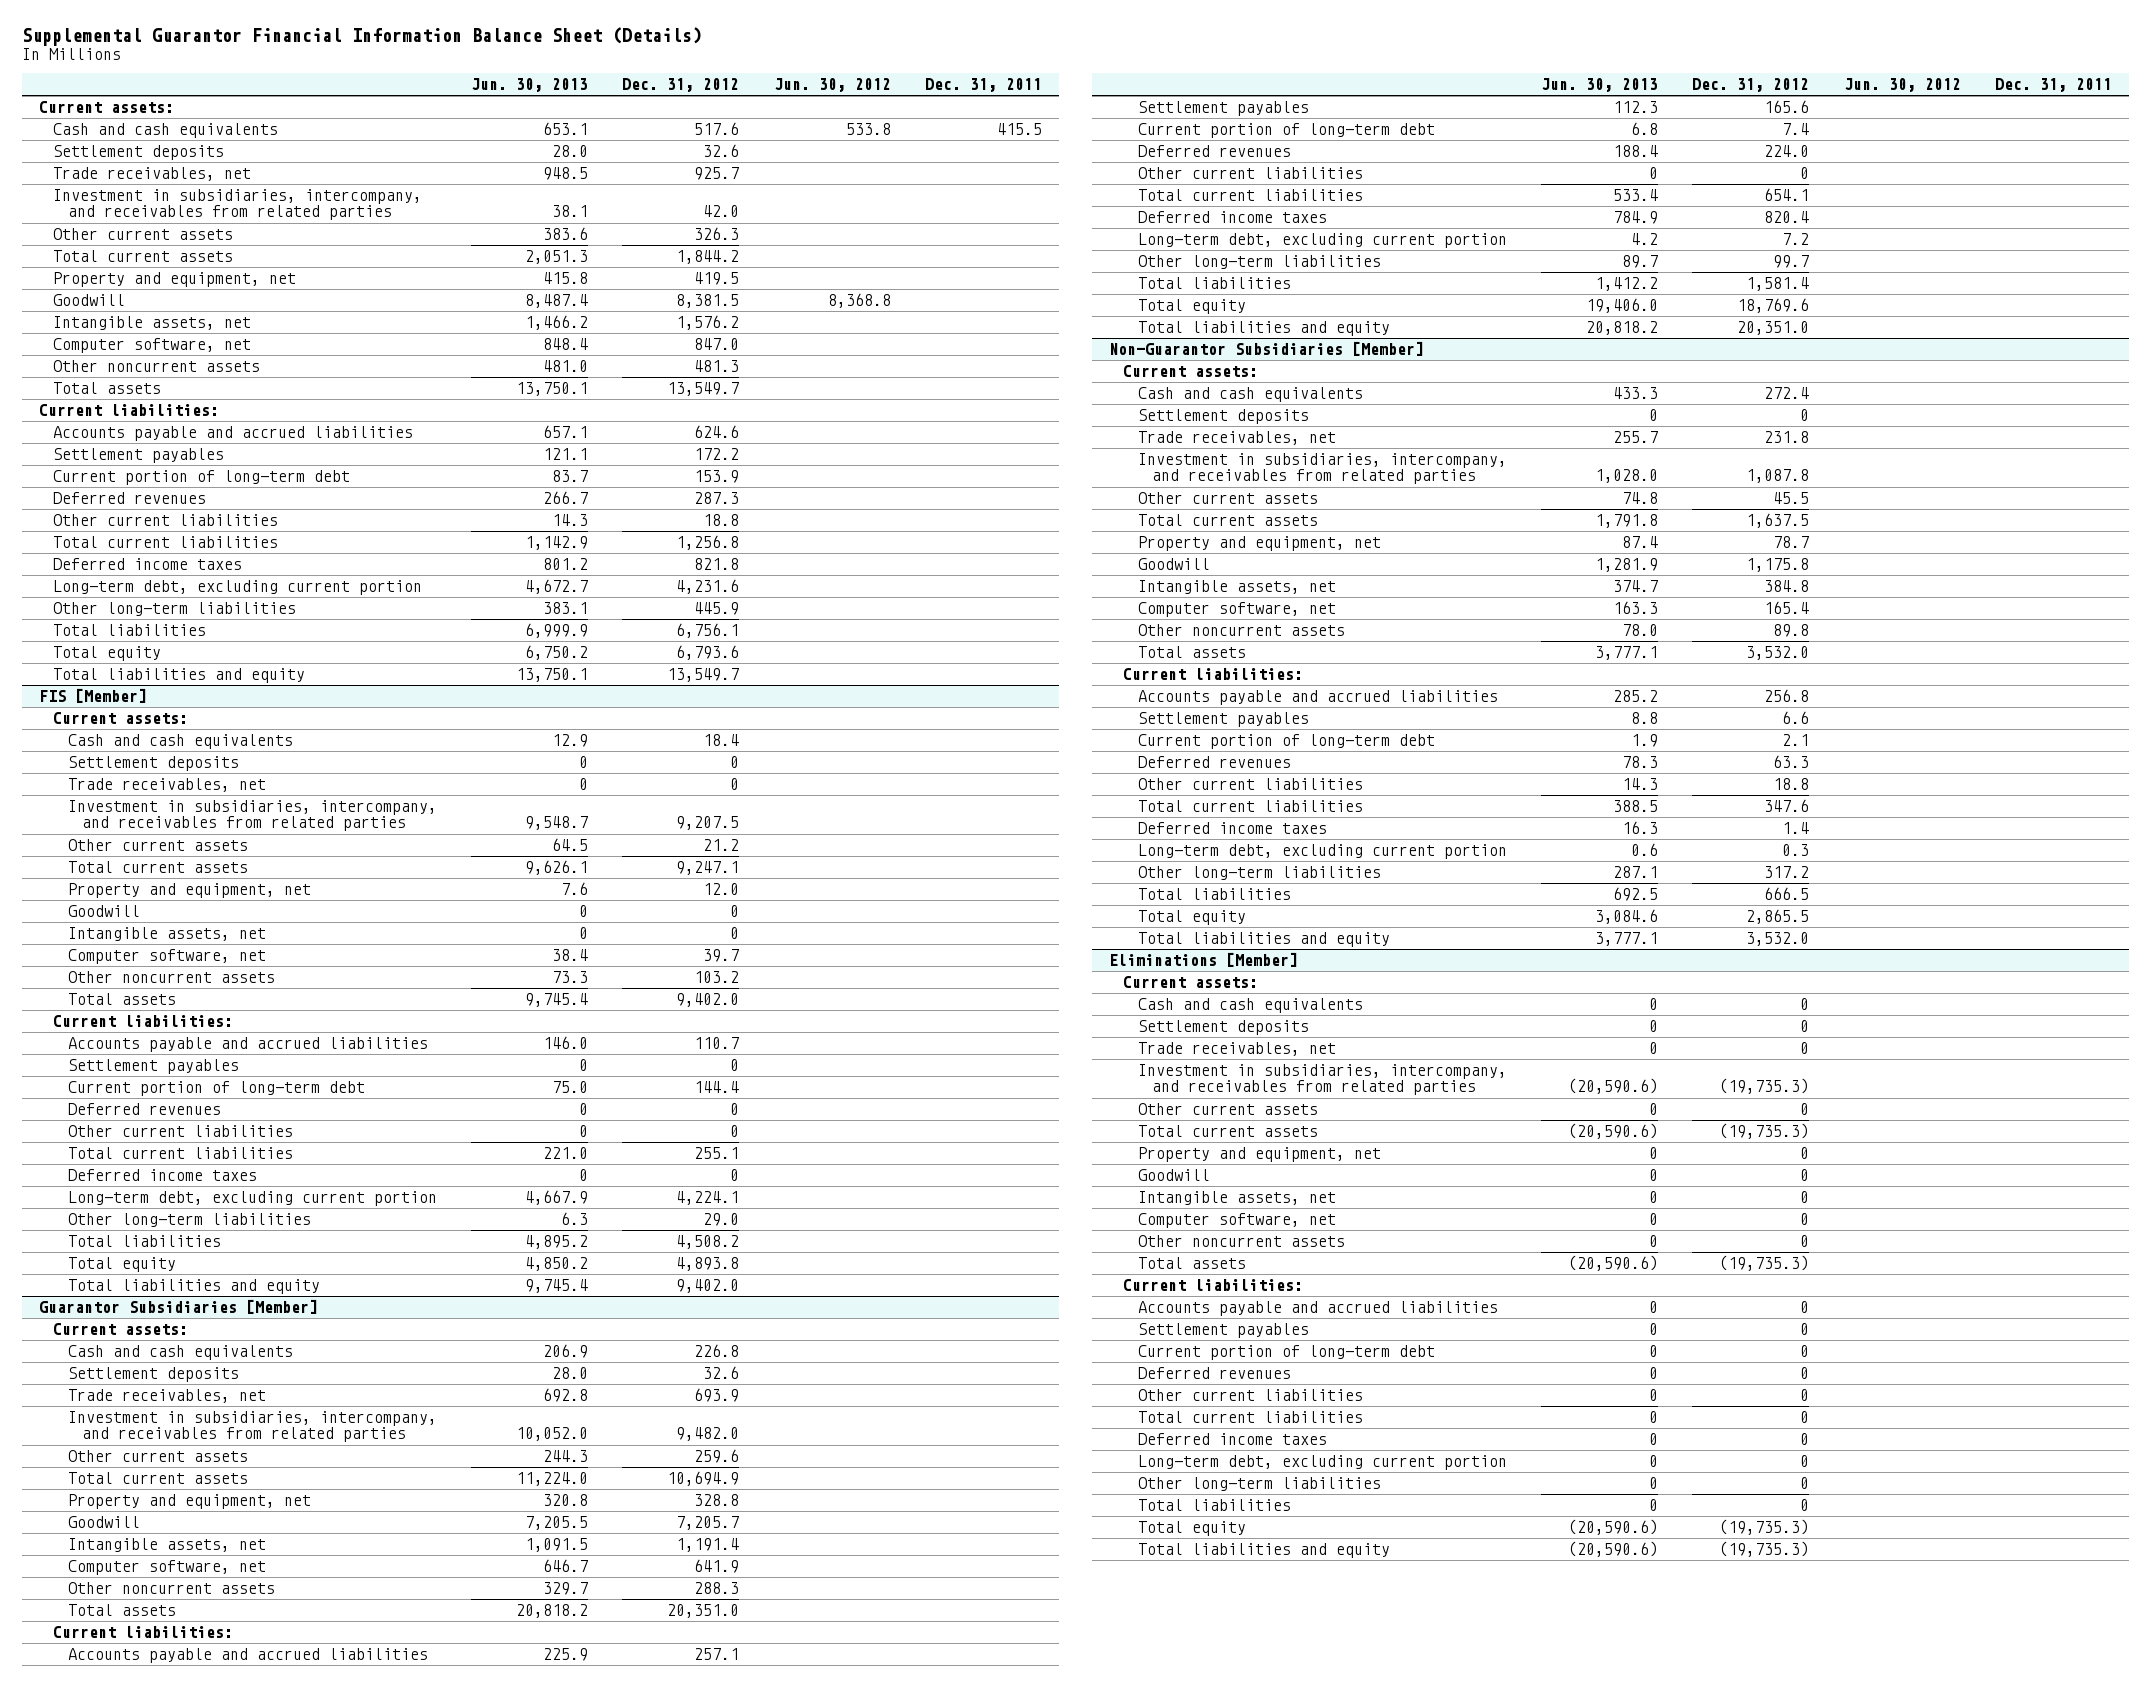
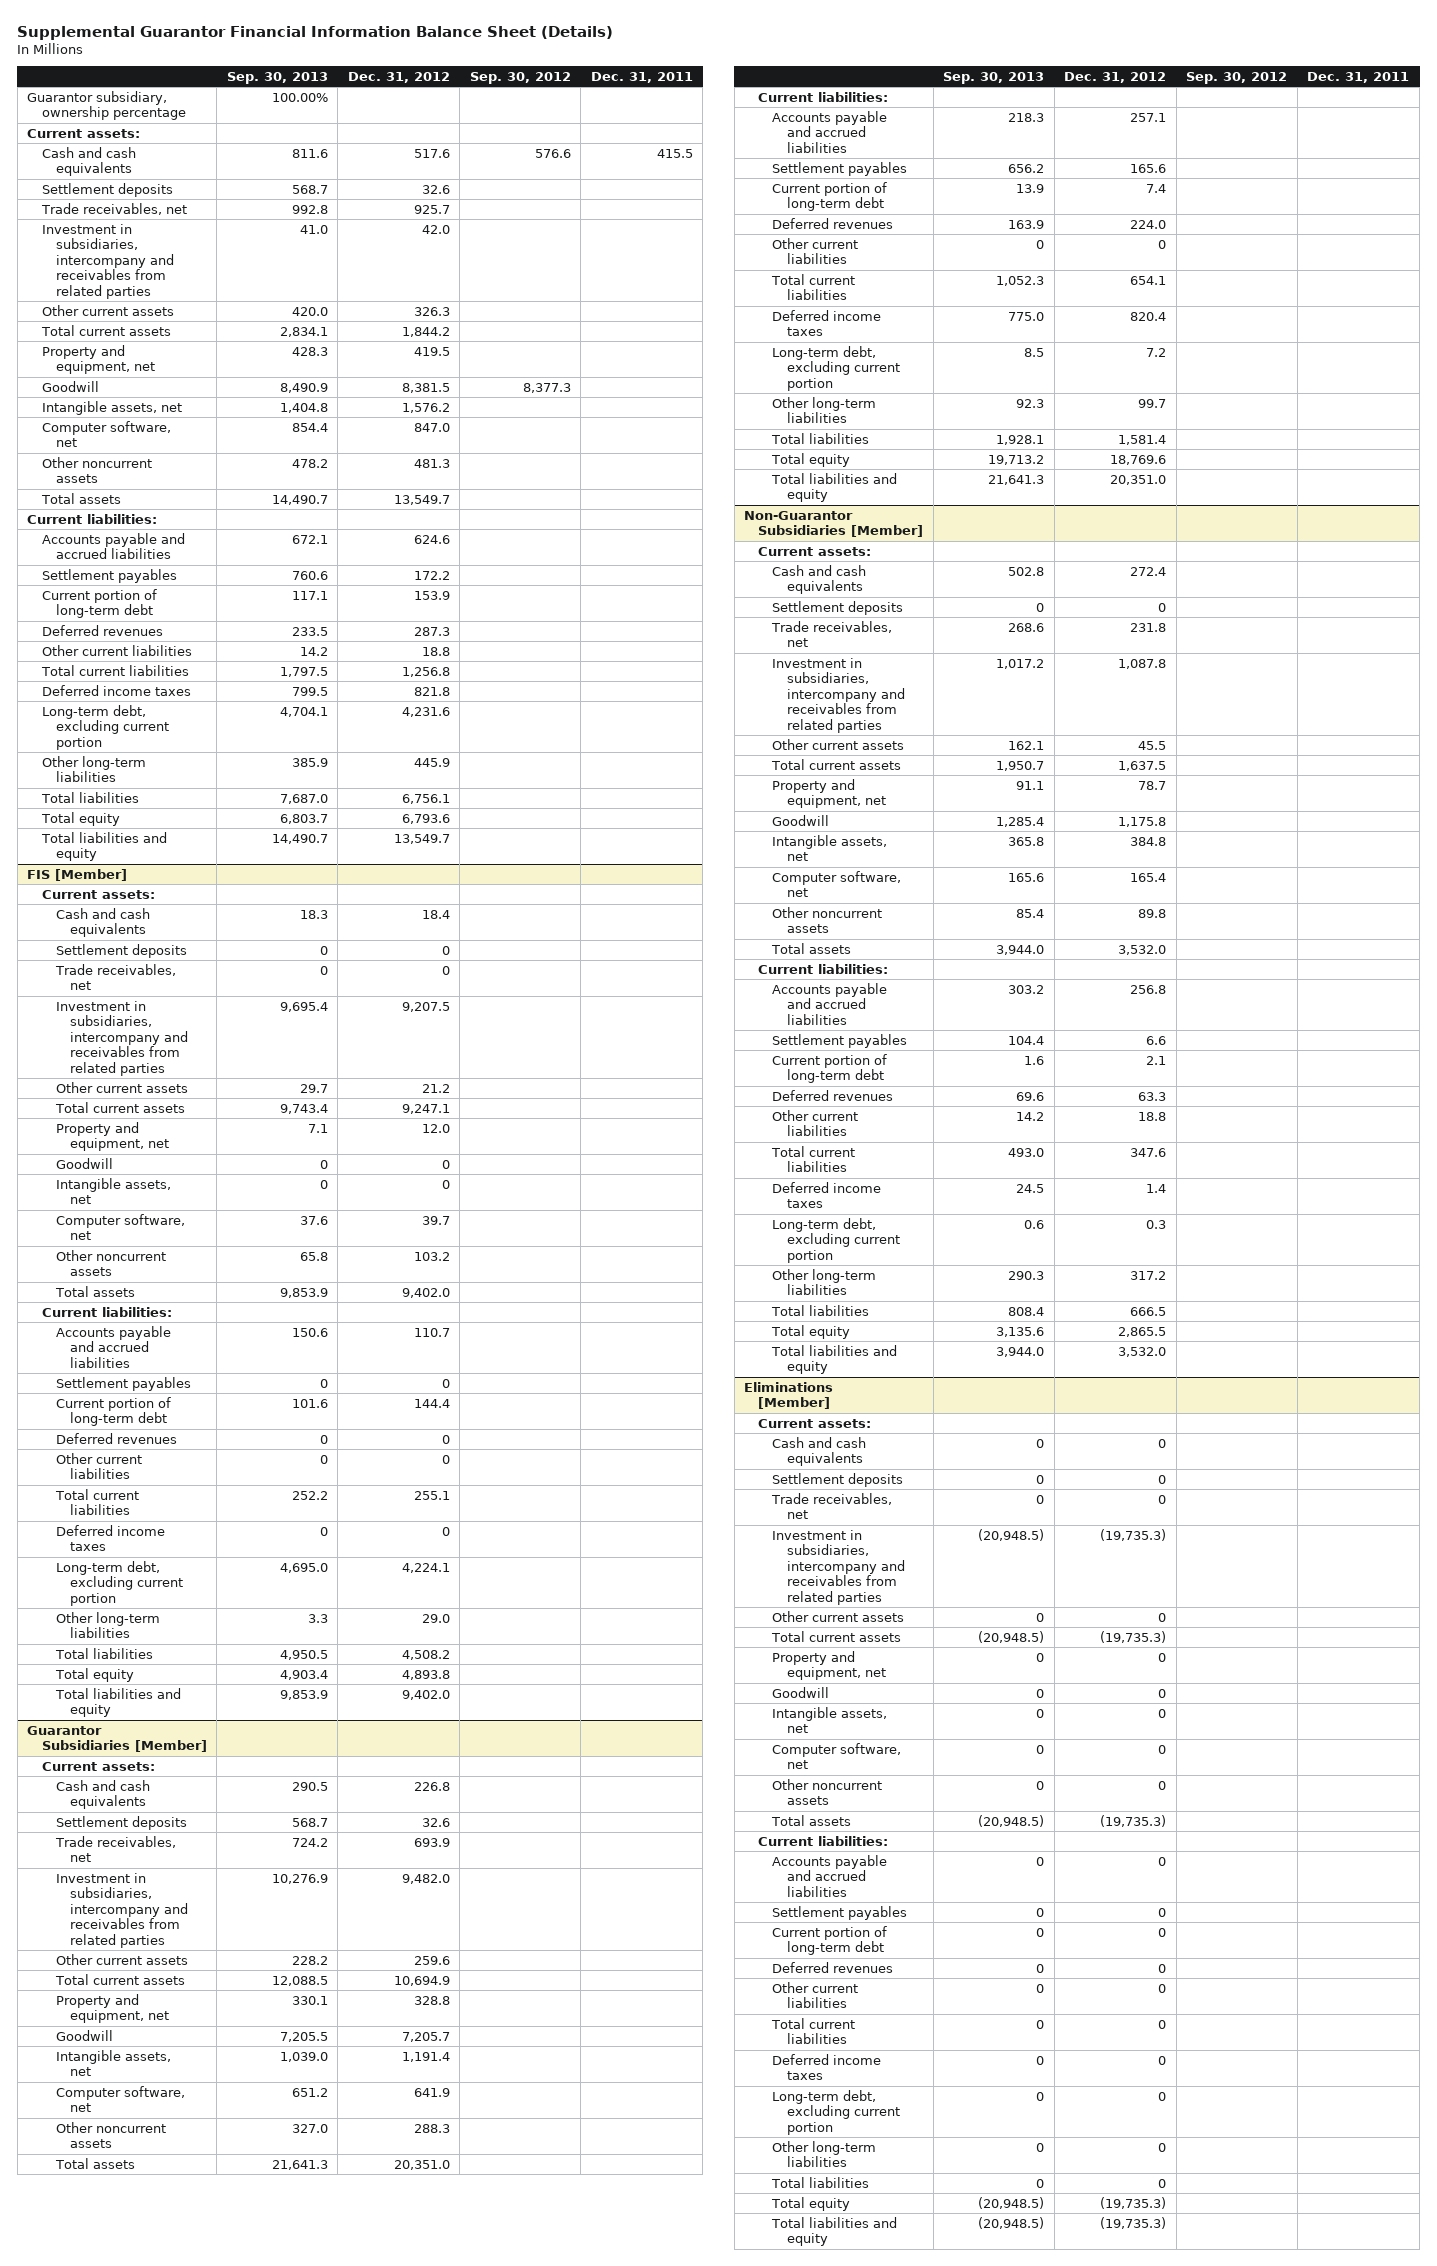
[470,78,588,93] Jun. 30, 2013 -> none
[773,78,891,93] Jun. 30, 2012 -> none
none -> [226,71,328,84] Sep. 30, 2013
none -> [469,71,571,84] Sep. 30, 2012
none -> [27,90,186,121] Guarantor subsidiary, ownership percentage
[53,189,423,221] Investment in subsidiaries, intercompany, and receivables from related parties -> [41,223,174,299] Investment in subsidiaries, intercompany and receivables from related parties
[67,800,437,832] Investment in subsidiaries, intercompany, and receivables from related parties -> [55,1000,188,1076] Investment in subsidiaries, intercompany and receivables from related parties
[67,1411,437,1443] Investment in subsidiaries, intercompany, and receivables from related parties -> [55,1872,188,1948] Investment in subsidiaries, intercompany and receivables from related parties
[1137,453,1507,485] Investment in subsidiaries, intercompany, and receivables from related parties -> [772,657,905,733] Investment in subsidiaries, intercompany and receivables from related parties
[1137,1064,1507,1096] Investment in subsidiaries, intercompany, and receivables from related parties -> [772,1529,905,1605] Investment in subsidiaries, intercompany and receivables from related parties

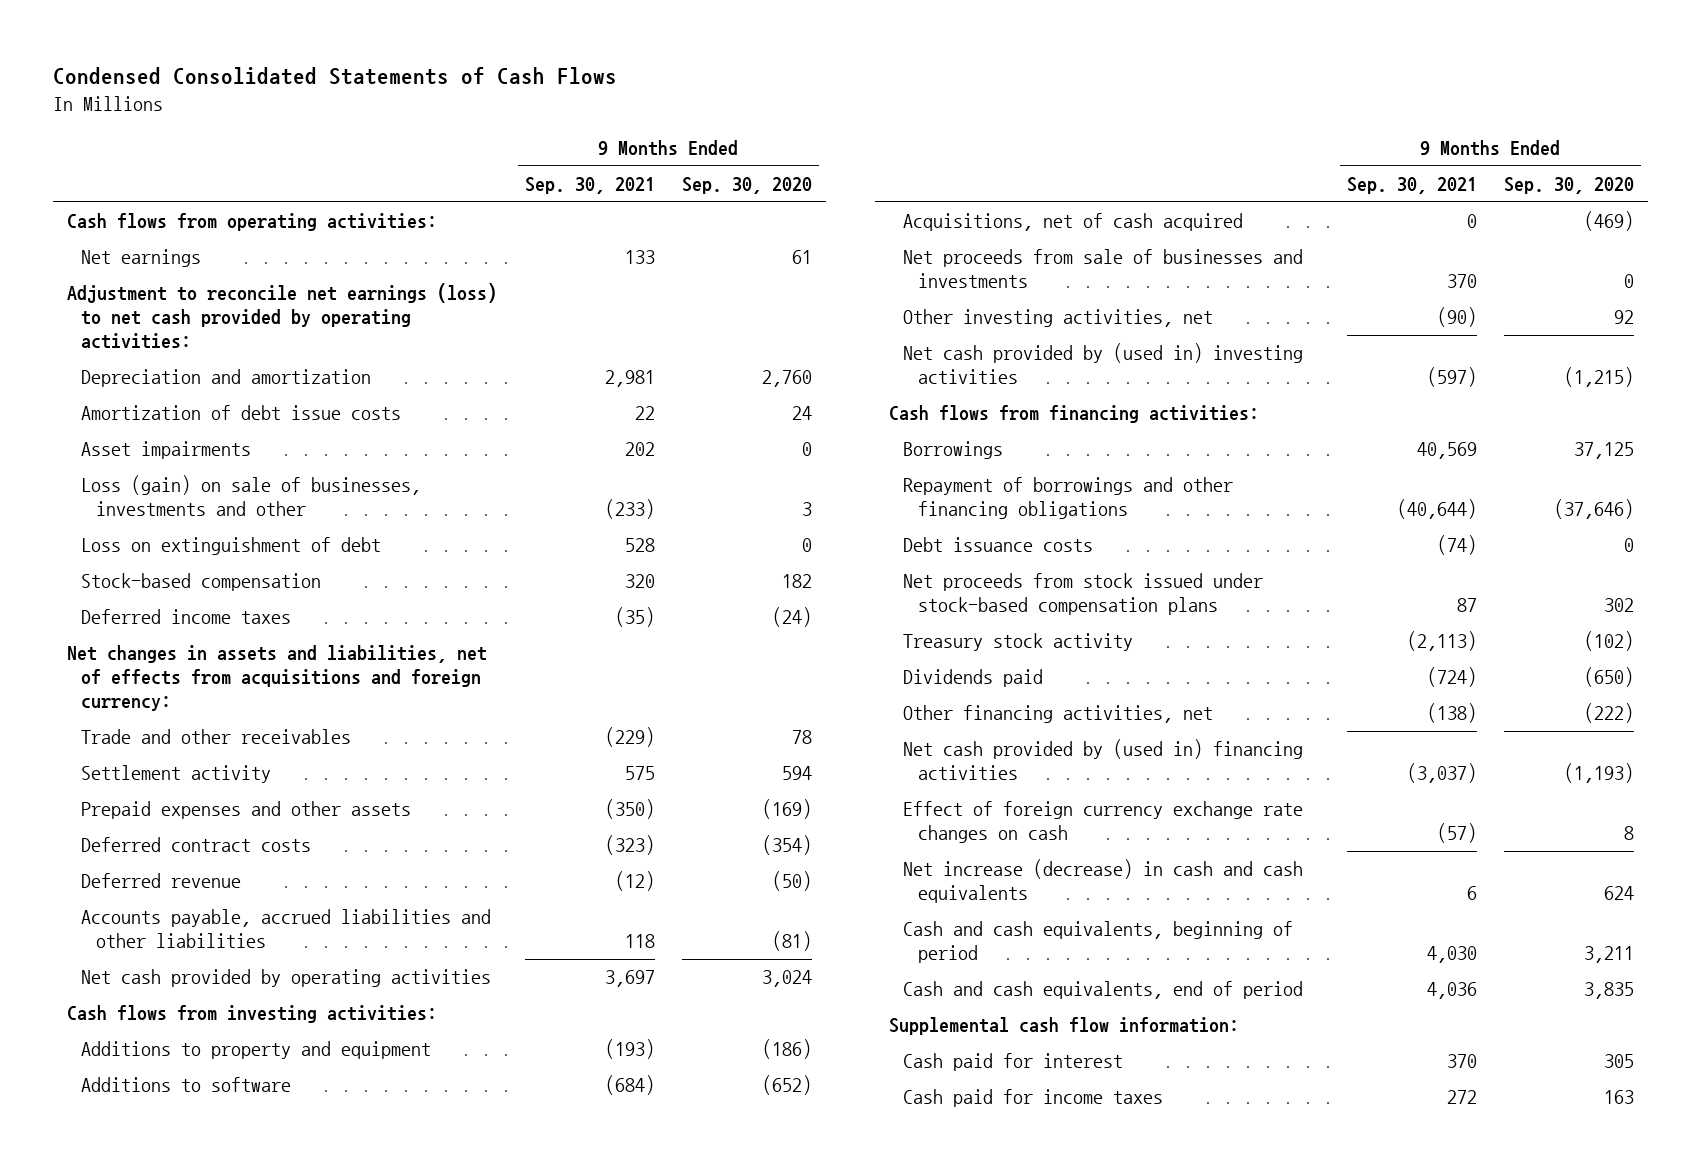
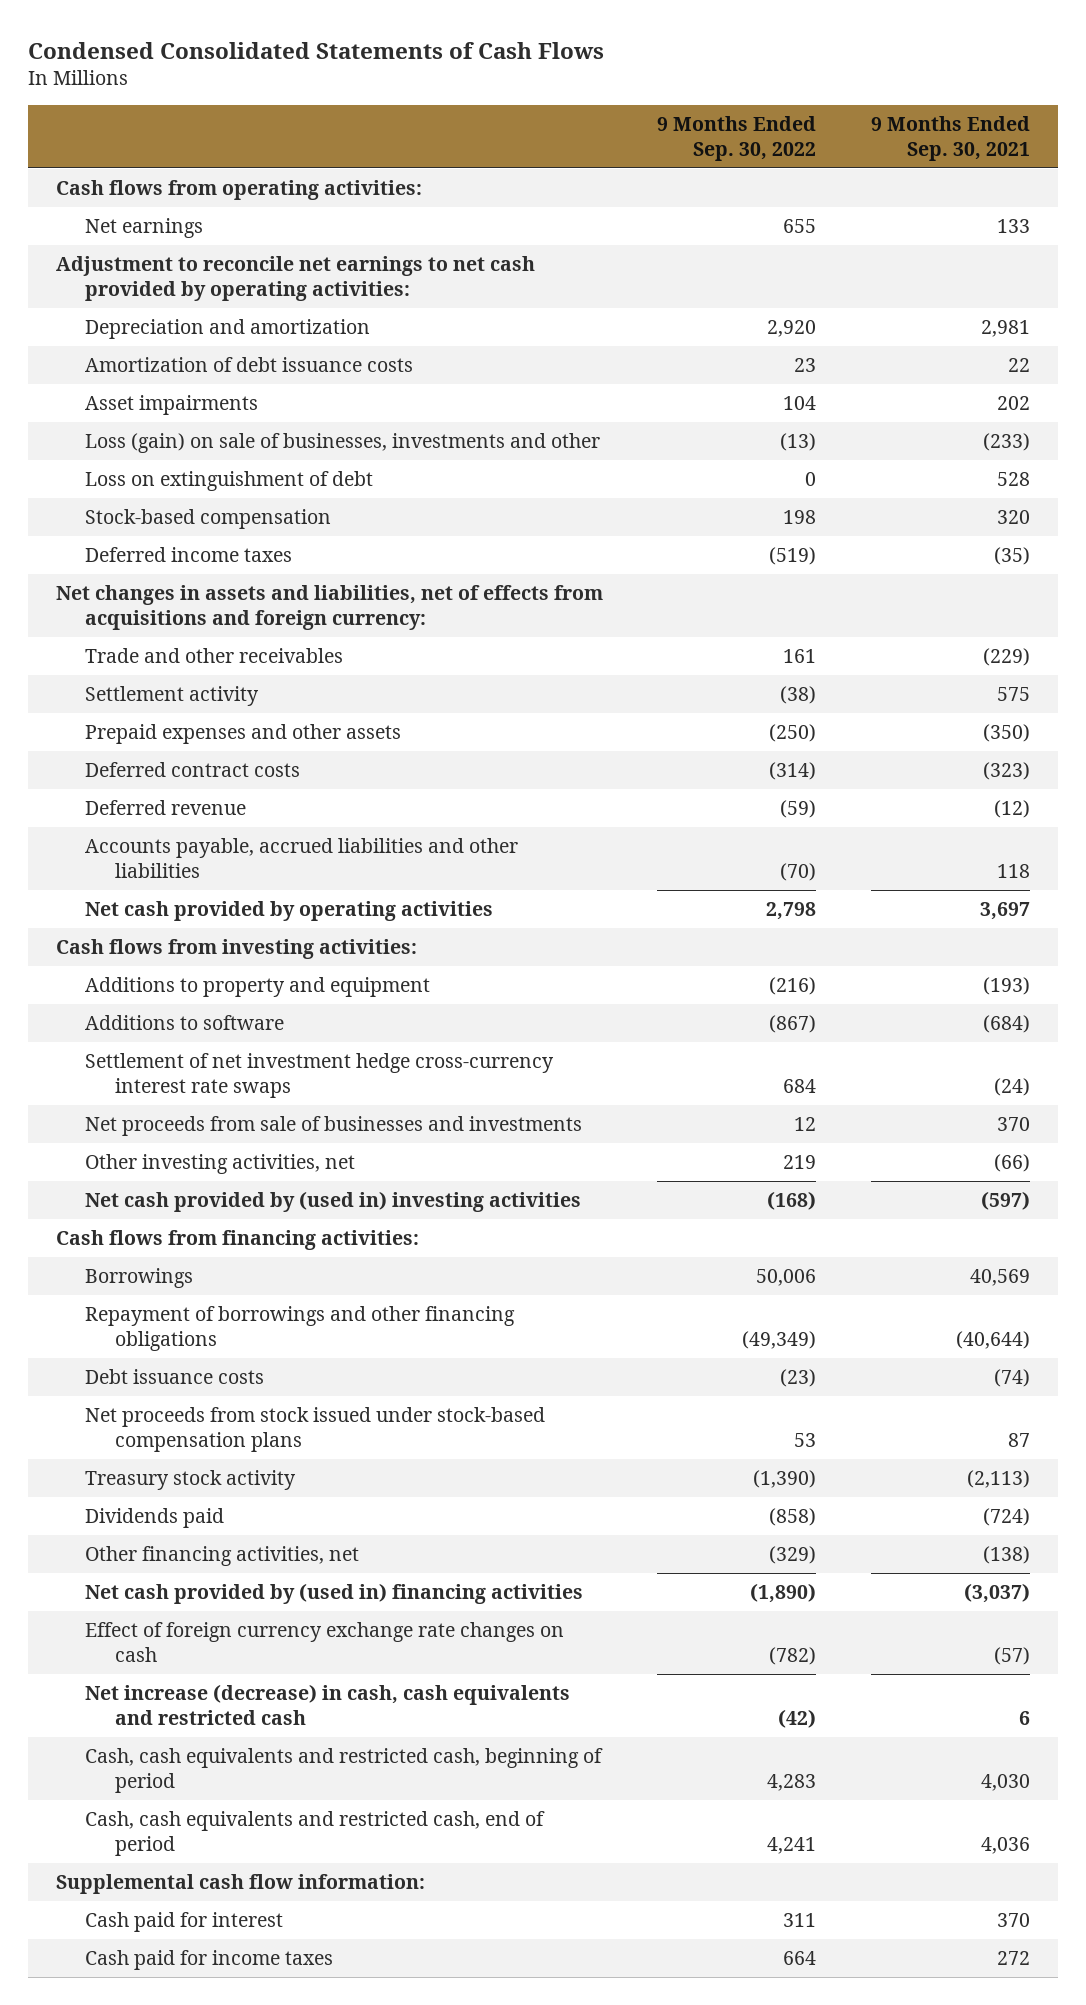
[682,177,813,195] Sep. 30, 2020 -> none
none -> [657,115,817,161] 9 Months Ended Sep. 30, 2022
[66,283,497,350] Adjustment to reconcile net earnings (loss) to net cash provided by operating activities: -> [55,256,535,301] Adjustment to reconcile net earnings to net cash provided by operating activities:
[81,405,402,421] Amortization of debt issue costs -> [85,357,414,373] Amortization of debt issuance costs
[903,213,1244,232] Acquisitions, net of cash acquired -> none
none -> [85,1053,555,1098] Settlement of net investment hedge cross-currency interest rate swaps
[1436,307,1477,328] (90) -> [994,1154,1031,1173] (66)
[903,859,1304,904] Net increase (decrease) in cash and cash equivalents -> [85,1684,571,1725] Net increase (decrease) in cash, cash equivalents and restricted cash
[903,921,1294,964] Cash and cash equivalents, beginning of period -> [85,1748,604,1793] Cash, cash equivalents and restricted cash, beginning of period
[903,981,1304,1000] Cash and cash equivalents, end of period -> [85,1811,546,1856] Cash, cash equivalents and restricted cash, end of period

